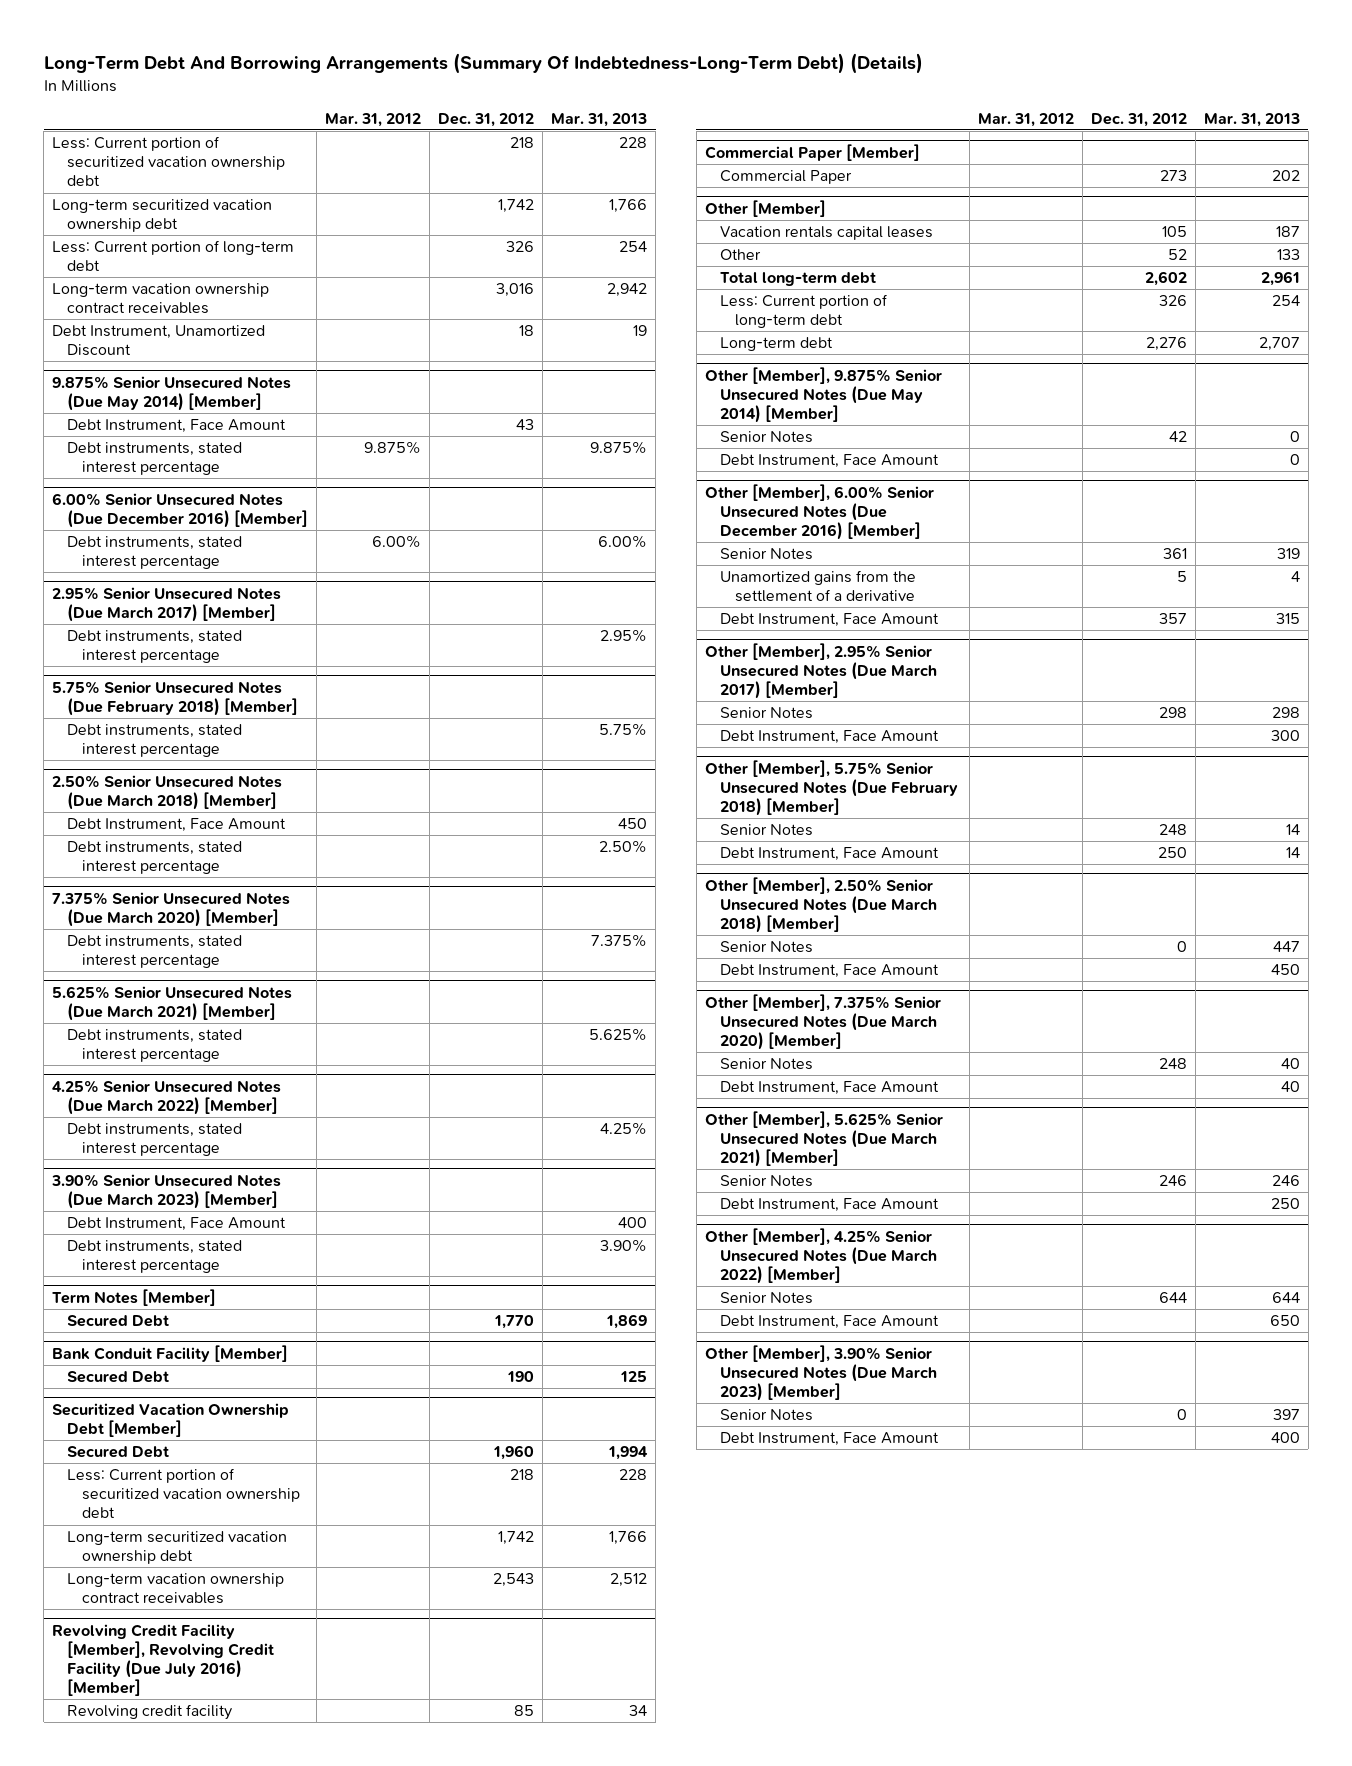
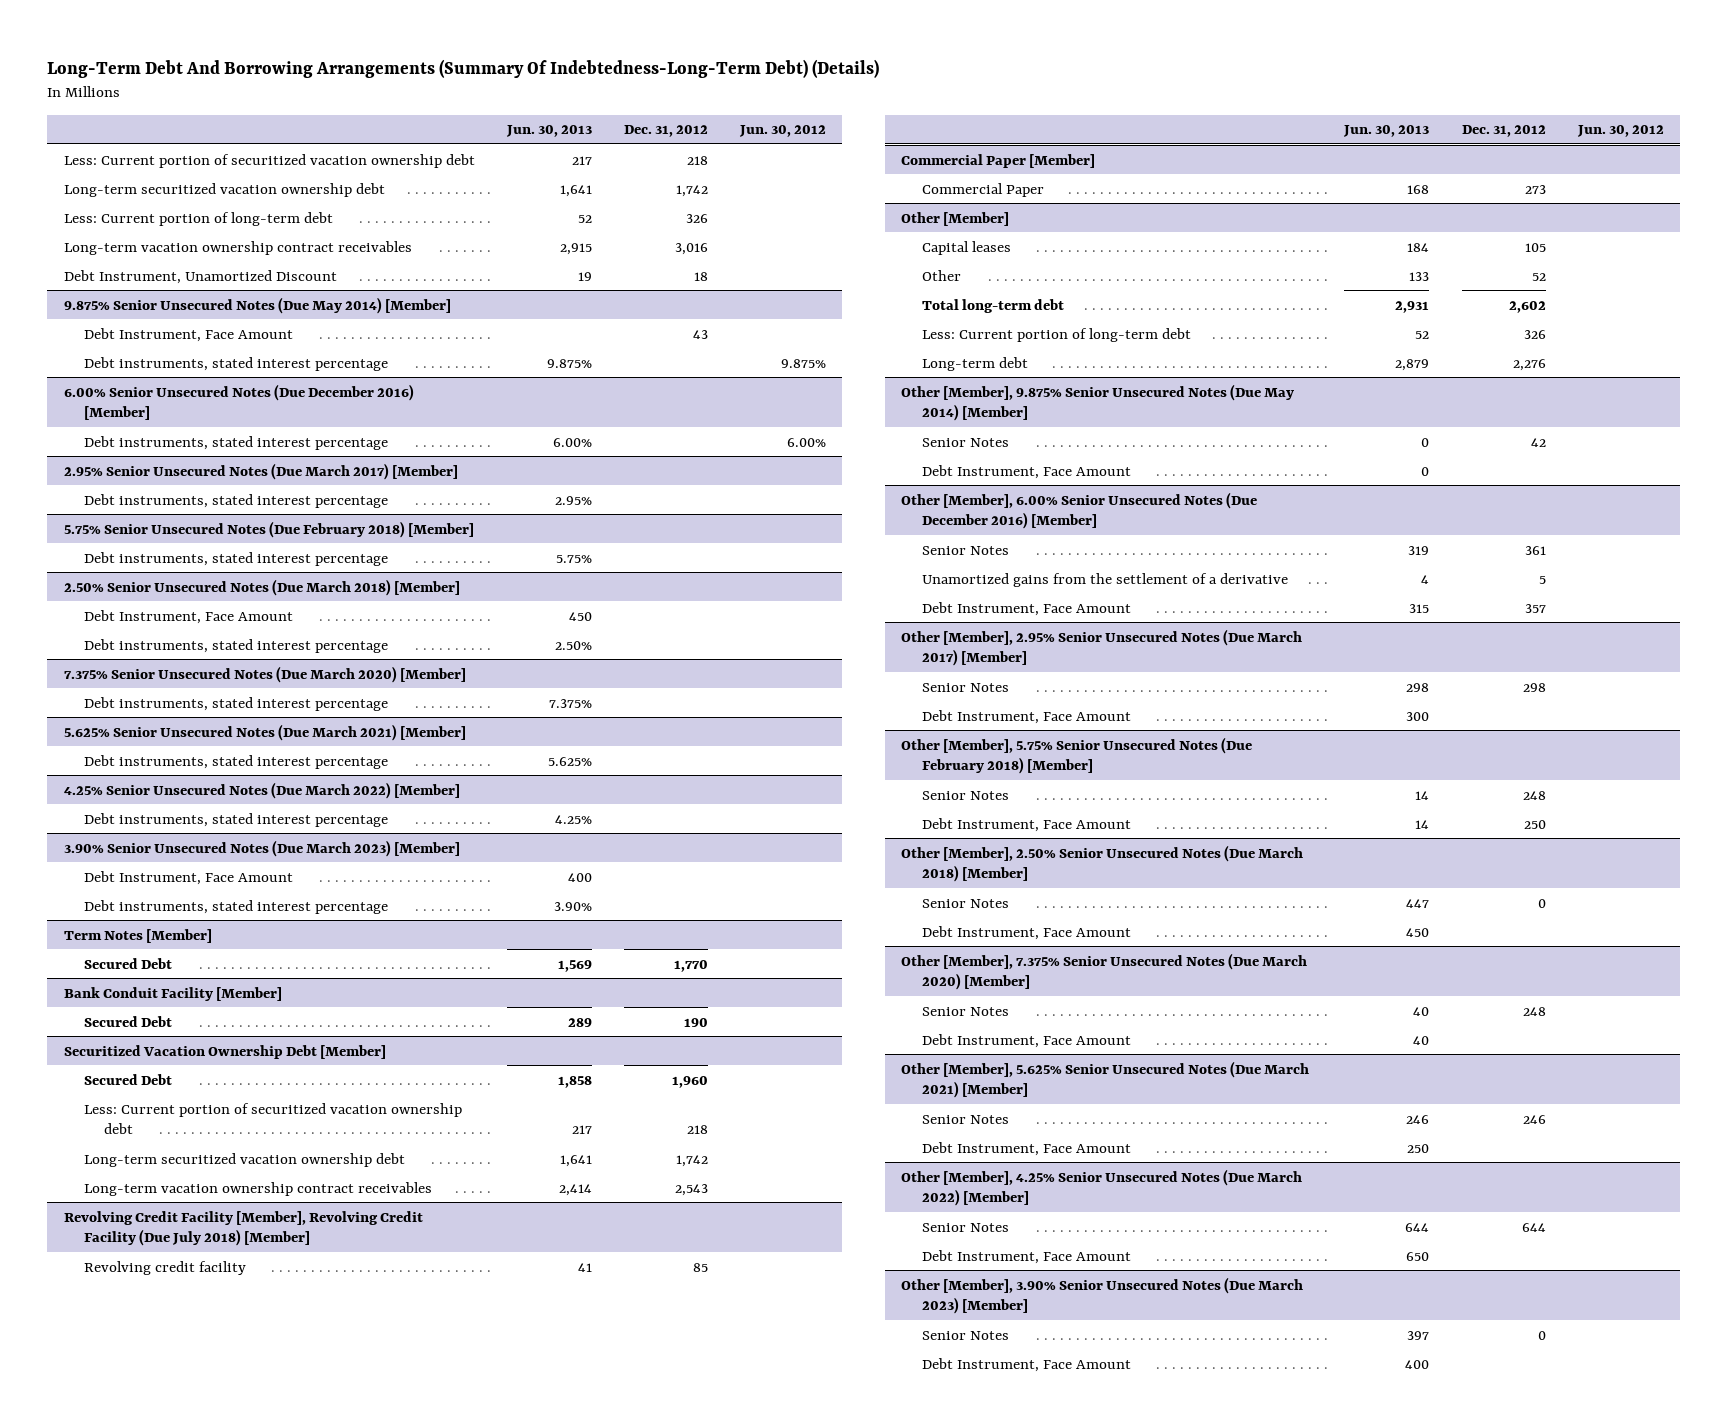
[325,112,422,127] Mar. 31, 2012 -> none
[551,112,648,127] Mar. 31, 2013 -> none
none -> [505,125,592,138] Jun. 30, 2013
none -> [739,125,827,138] Jun. 30, 2012
[52,1623,275,1697] Revolving Credit Facility [Member], Revolving Credit Facility (Due July 2016) [Member] -> [63,1210,423,1246] Revolving Credit Facility [Member], Revolving Credit Facility (Due July 2018) [Member]
[719,226,933,241] Vacation rentals capital leases -> [921,240,1011,255] Capital leases

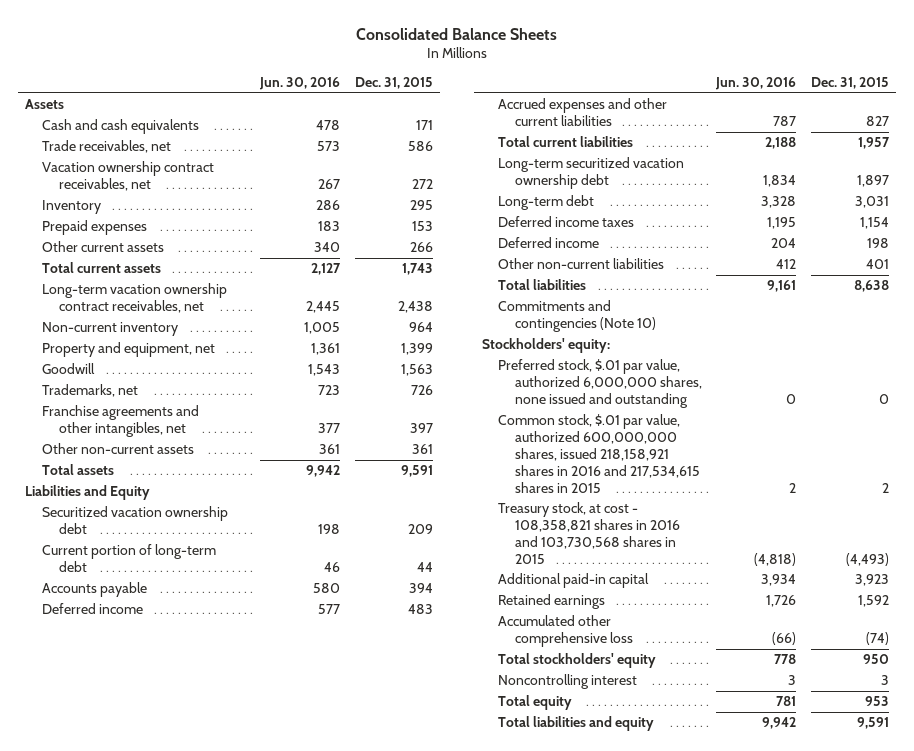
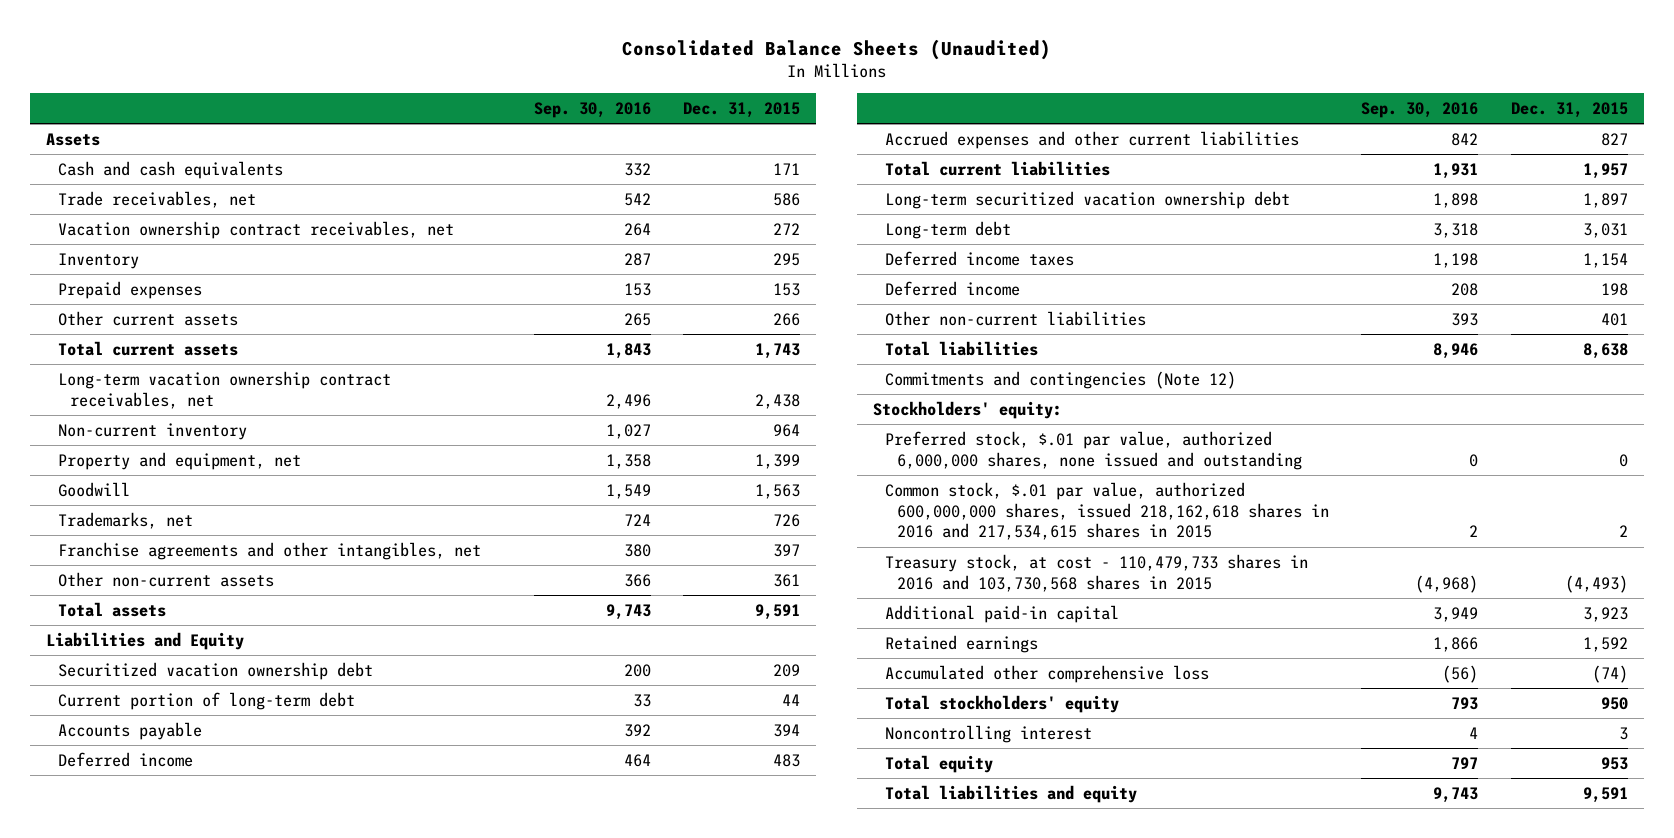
[356,27,558,40] Consolidated Balance Sheets -> [621,38,1051,60] Consolidated Balance Sheets (Unaudited)
[259,77,341,91] Jun. 30, 2016 -> none
none -> [533,102,651,119] Sep. 30, 2016
[498,300,656,333] Commitments and contingencies (Note 10) -> [885,370,1237,389] Commitments and contingencies (Note 12)
[498,414,700,493] Common stock, $.01 par value, authorized 600,000,000 shares, issued 218,158,921 shares in 2016 and 217,534,615 shares in 2015 -> [885,481,1330,541] Common stock, $.01 par value, authorized 600,000,000 shares, issued 218,162,618 shares in 2016 and 217,534,615 shares in 2015
[498,502,680,564] Treasury stock, at cost - 108,358,821 shares in 2016 and 103,730,568 shares in 2015 -> [885,553,1309,592] Treasury stock, at cost - 110,479,733 shares in 2016 and 103,730,568 shares in 2015

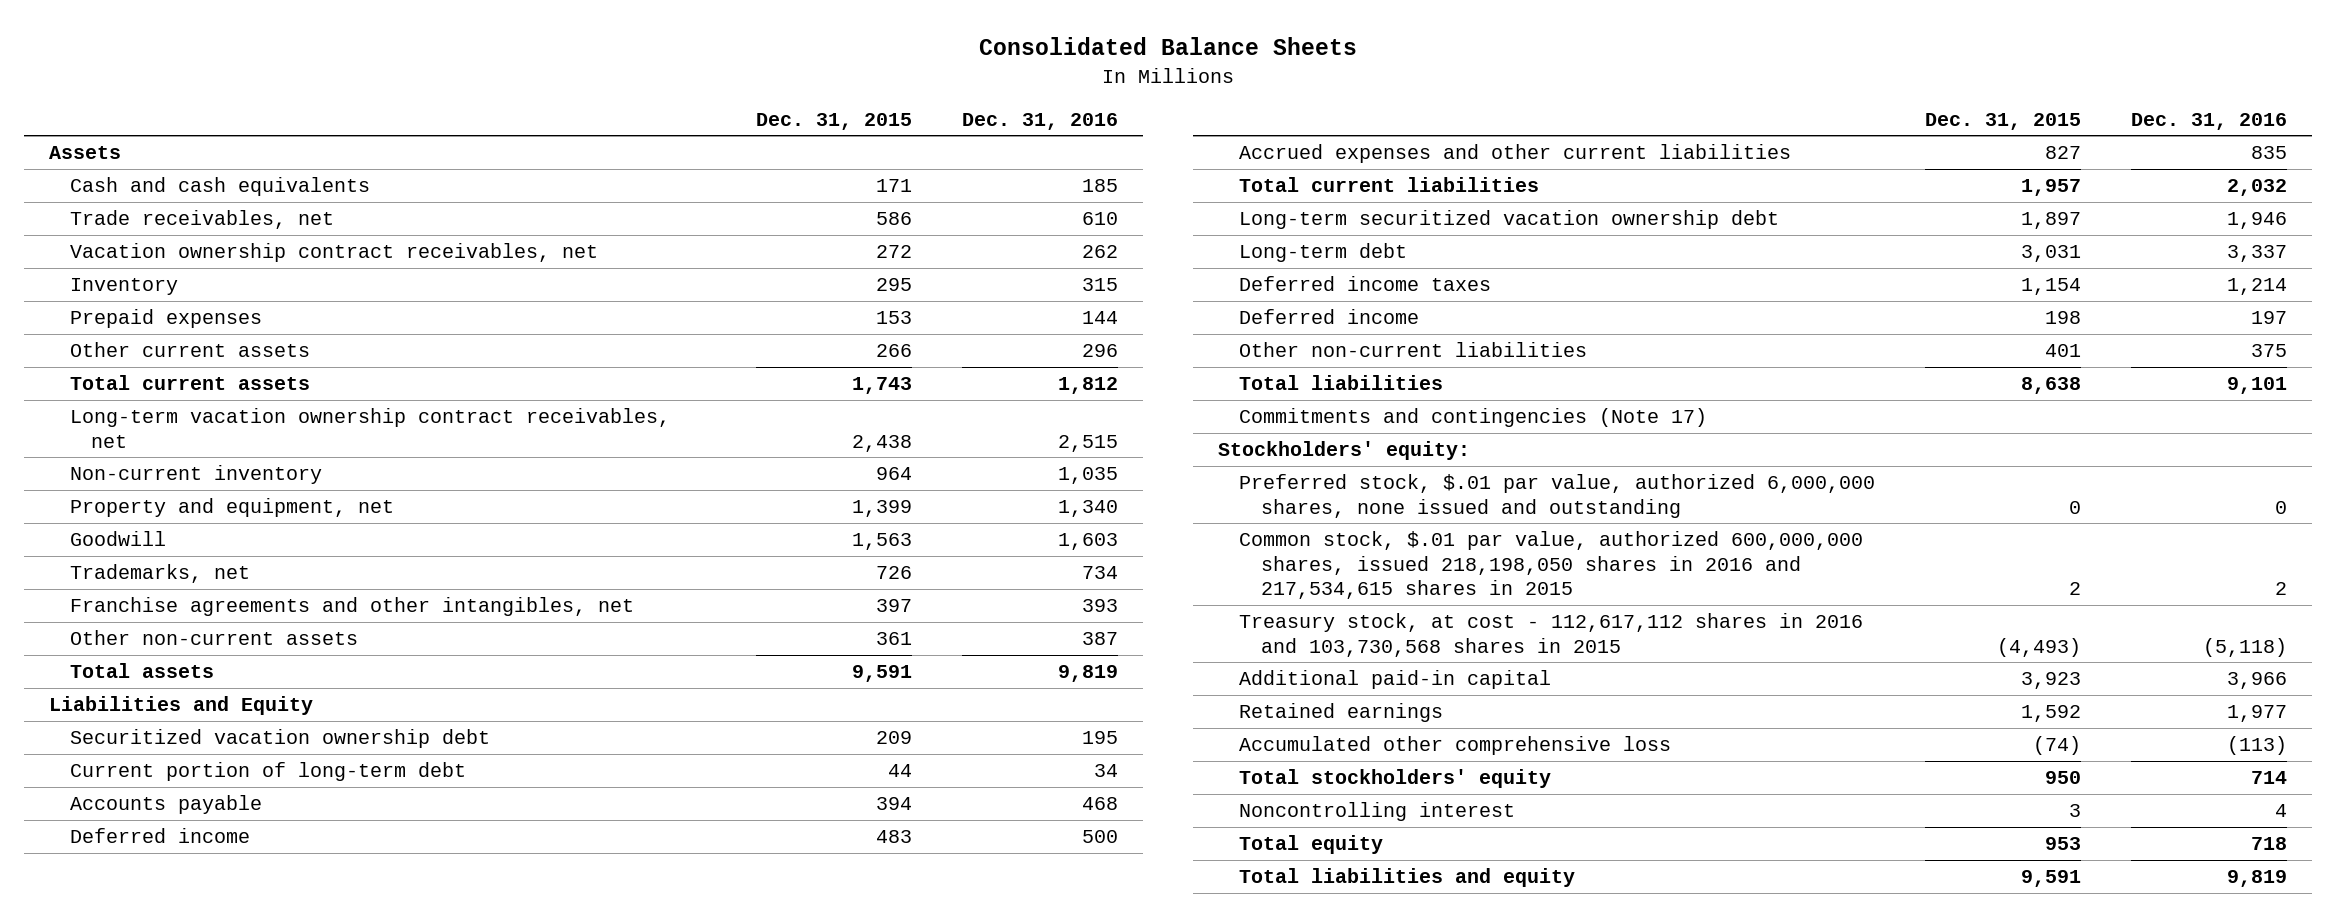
[621,38,1051,60] Consolidated Balance Sheets (Unaudited) -> [979,37,1358,56] Consolidated Balance Sheets
[533,102,651,119] Sep. 30, 2016 -> none
none -> [962,112,1119,130] Dec. 31, 2016
[885,370,1237,389] Commitments and contingencies (Note 12) -> [1239,407,1708,427] Commitments and contingencies (Note 17)
[885,481,1330,541] Common stock, $.01 par value, authorized 600,000,000 shares, issued 218,162,618 shares in 2016 and 217,534,615 shares in 2015 -> [1239,530,1864,600] Common stock, $.01 par value, authorized 600,000,000 shares, issued 218,198,050 shares in 2016 and 217,534,615 shares in 2015
[885,553,1309,592] Treasury stock, at cost - 110,479,733 shares in 2016 and 103,730,568 shares in 2015 -> [1239,612,1864,657] Treasury stock, at cost - 112,617,112 shares in 2016 and 103,730,568 shares in 2015

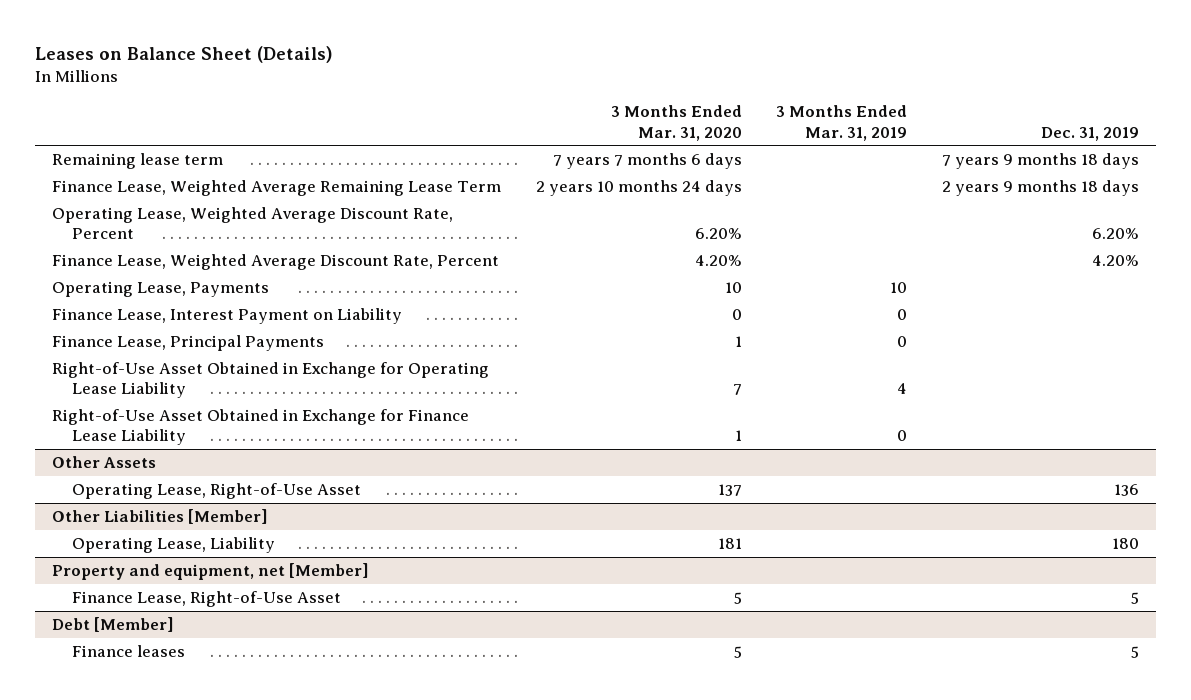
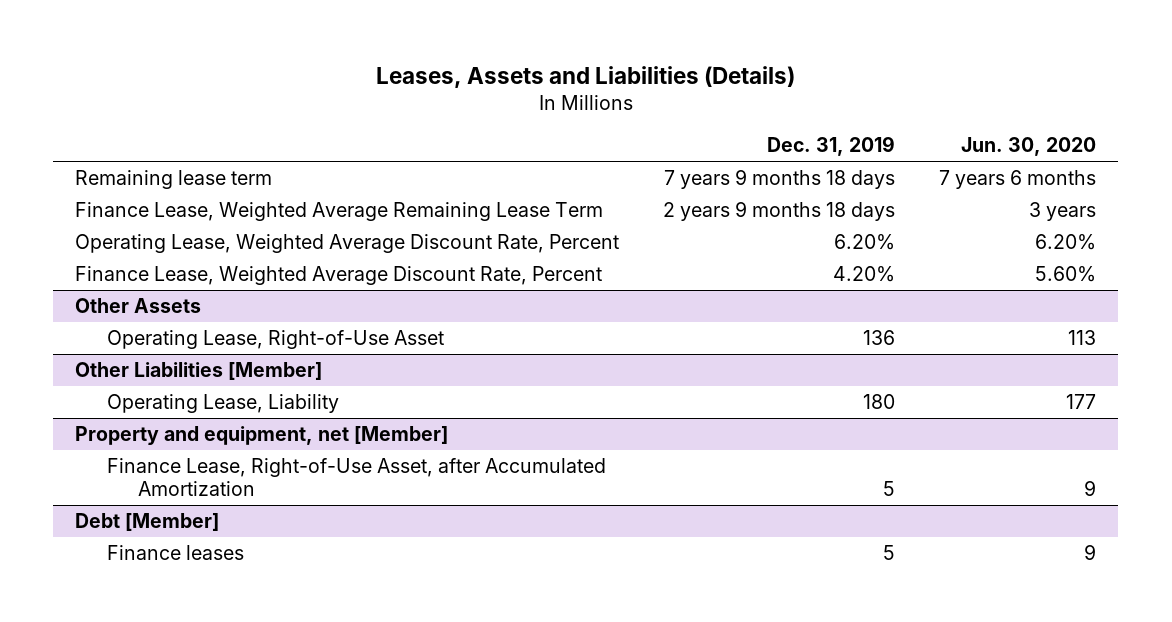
[34,46,333,64] Leases on Balance Sheet (Details) -> [375,65,795,88] Leases, Assets and Liabilities (Details)
[610,105,742,141] 3 Months Ended Mar. 31, 2020 -> none
[776,105,908,141] 3 Months Ended Mar. 31, 2019 -> none
none -> [961,137,1097,157] Jun. 30, 2020
[52,281,270,298] Operating Lease, Payments -> none
[52,308,403,325] Finance Lease, Interest Payment on Liability -> none
[52,335,325,352] Finance Lease, Principal Payments -> none
[52,362,490,399] Right-of-Use Asset Obtained in Exchange for Operating Lease Liability -> none
[52,409,470,446] Right-of-Use Asset Obtained in Exchange for Finance Lease Liability -> none
[71,591,341,608] Finance Lease, Right-of-Use Asset -> [106,457,606,496] Finance Lease, Right-of-Use Asset, after Accumulated Amortization

